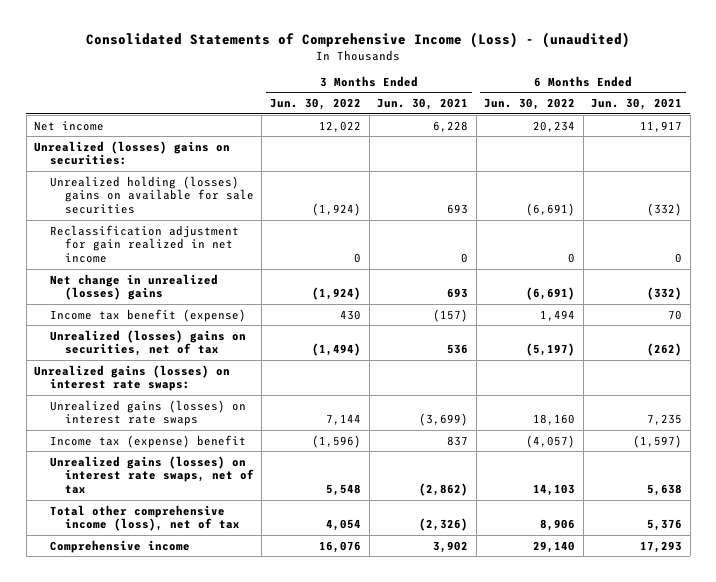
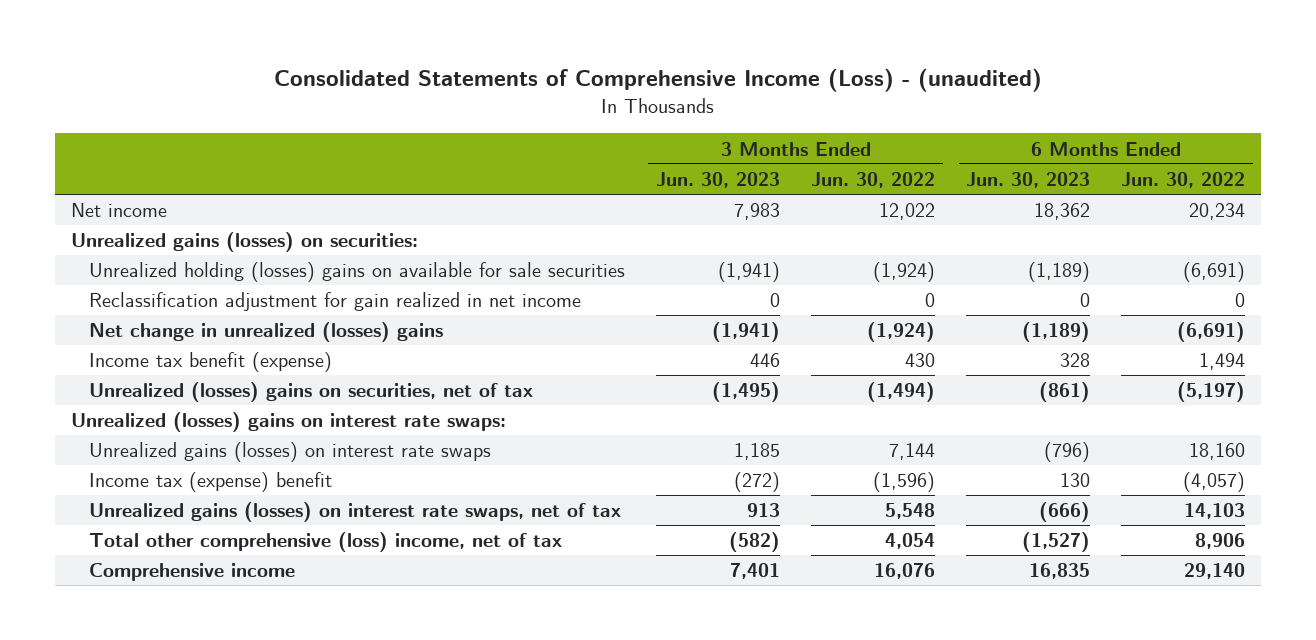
[377,98,469,111] Jun. 30, 2021 -> none
[591,98,683,111] Jun. 30, 2021 -> none
none -> [656,172,781,189] Jun. 30, 2023
none -> [966,172,1091,189] Jun. 30, 2023
[34,140,231,166] Unrealized (losses) gains on securities: -> [70,232,418,253] Unrealized gains (losses) on securities:
[34,364,231,392] Unrealized gains (losses) on interest rate swaps: -> [70,412,506,433] Unrealized (losses) gains on interest rate swaps:
[49,504,240,532] Total other comprehensive income (loss), net of tax -> [89,532,563,553] Total other comprehensive (loss) income, net of tax

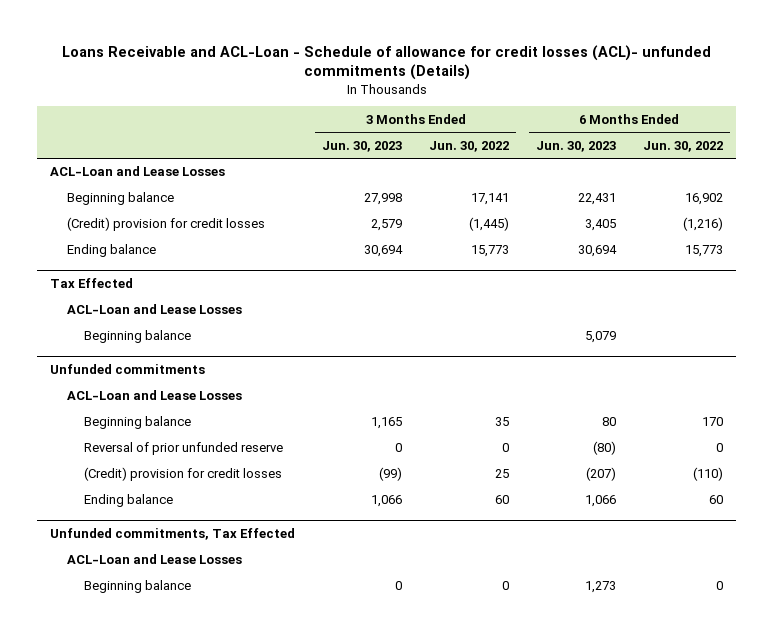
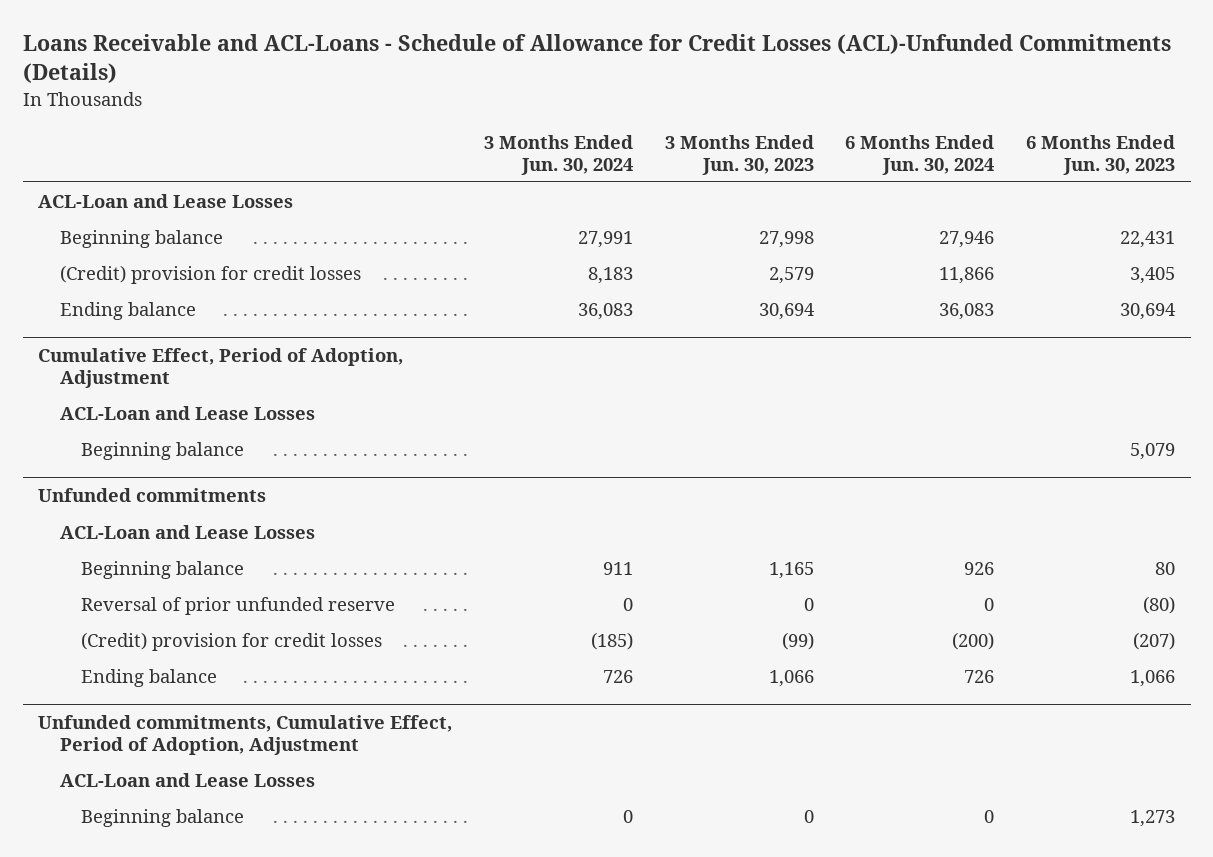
[61,44,711,81] Loans Receivable and ACL-Loan - Schedule of allowance for credit losses (ACL)- unfunded commitments (Details) -> [22,34,1171,84] Loans Receivable and ACL-Loans - Schedule of Allowance for Credit Losses (ACL)-Unfunded Commitments (Details)
[429,140,510,152] Jun. 30, 2022 -> none
[642,140,723,152] Jun. 30, 2022 -> none
none -> [484,134,634,175] 3 Months Ended Jun. 30, 2024
none -> [845,134,995,175] 6 Months Ended Jun. 30, 2024
[50,278,134,289] Tax Effected -> [38,348,404,389] Cumulative Effect, Period of Adoption, Adjustment
[50,528,296,541] Unfunded commitments, Tax Effected -> none
none -> [38,715,453,756] Unfunded commitments, Cumulative Effect, Period of Adoption, Adjustment

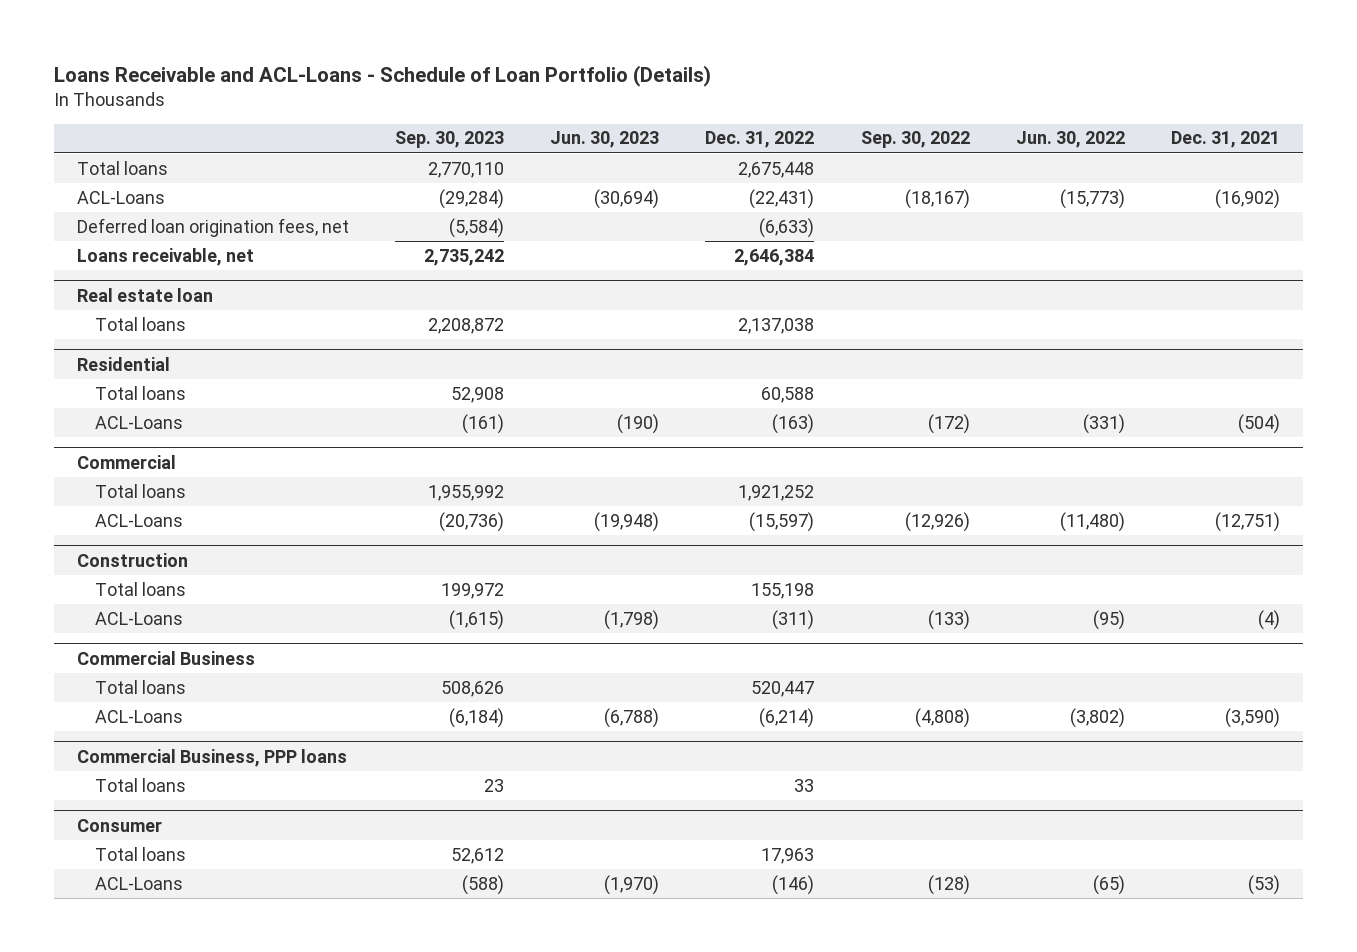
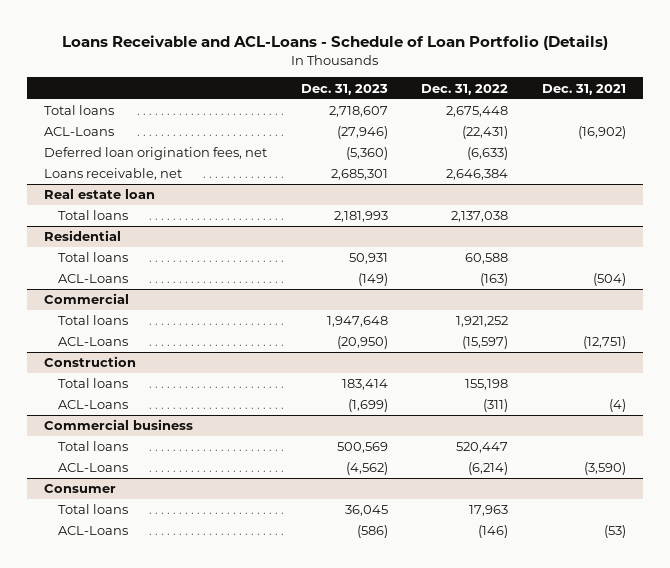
[395,131,505,149] Sep. 30, 2023 -> none
[550,131,660,149] Jun. 30, 2023 -> none
[860,131,970,149] Sep. 30, 2022 -> none
[1015,131,1125,149] Jun. 30, 2022 -> none
none -> [300,83,388,95] Dec. 31, 2023
[76,650,255,665] Commercial Business -> [44,419,194,431] Commercial business
[76,748,347,767] Commercial Business, PPP loans -> none
[94,777,186,792] Total loans -> none

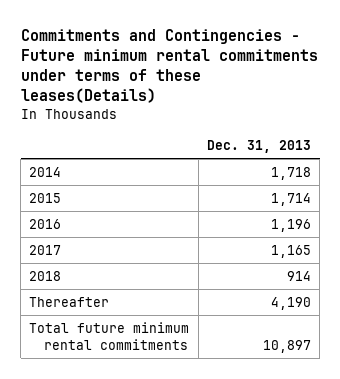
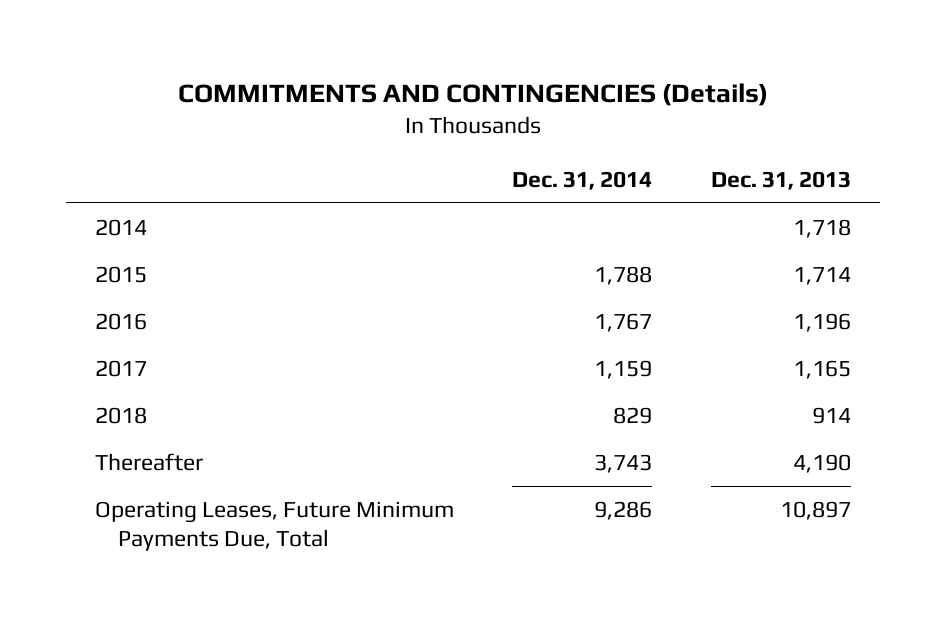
[20,28,318,104] Commitments and Contingencies - Future minimum rental commitments under terms of these leases(Details) -> [177,82,768,106] COMMITMENTS AND CONTINGENCIES (Details)
none -> [512,170,653,190] Dec. 31, 2014
[29,321,190,350] Total future minimum rental commitments -> [94,500,454,552] Operating Leases, Future Minimum Payments Due, Total

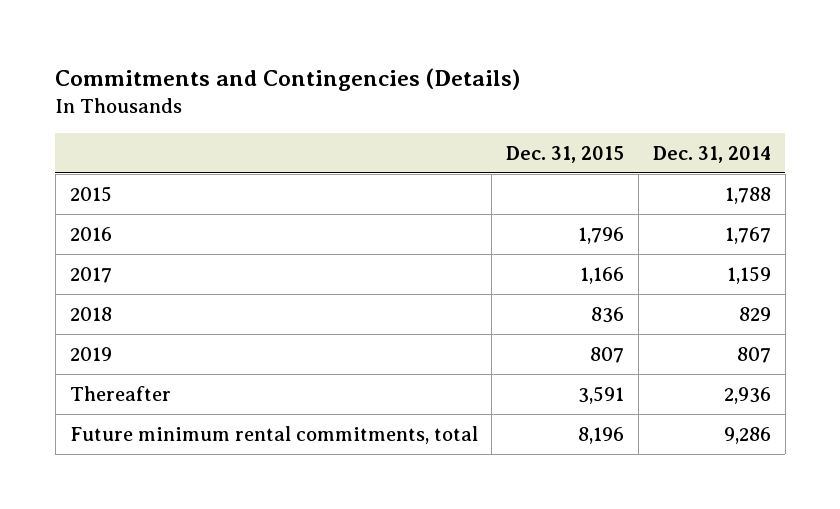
[177,82,768,106] COMMITMENTS AND CONTINGENCIES (Details) -> [55,68,521,92] Commitments and Contingencies (Details)
[710,170,851,190] Dec. 31, 2013 -> none
none -> [506,145,625,163] Dec. 31, 2015
[94,218,147,236] 2014 -> none
none -> [69,346,112,361] 2019
[594,453,653,473] 3,743 -> [723,386,771,404] 2,936
[94,500,454,552] Operating Leases, Future Minimum Payments Due, Total -> [69,425,478,444] Future minimum rental commitments, total

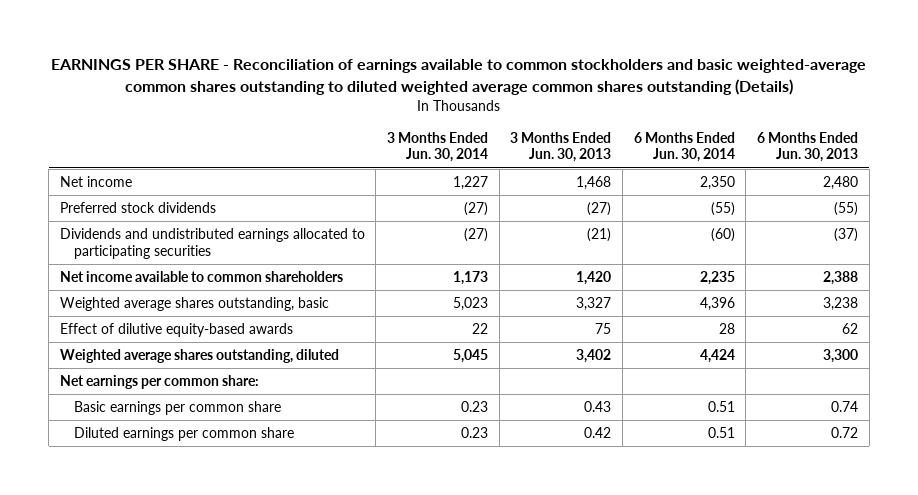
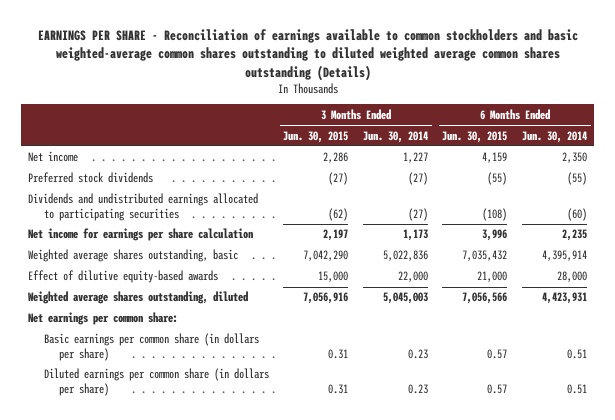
[510,132,612,163] 3 Months Ended Jun. 30, 2013 -> none
[757,132,859,163] 6 Months Ended Jun. 30, 2013 -> none
none -> [283,130,349,143] Jun. 30, 2015
none -> [442,130,508,143] Jun. 30, 2015
[59,271,343,283] Net income available to common shareholders -> [28,228,254,242] Net income for earnings per share calculation
[453,297,489,312] 5,023 -> [382,250,428,262] 5,022,836
[699,297,735,312] 4,396 -> [541,250,587,262] 4,395,914
[472,323,489,335] 22 -> [397,271,428,283] 22,000
[718,323,735,335] 28 -> [556,271,587,283] 28,000
[453,349,489,364] 5,045 -> [382,292,428,305] 5,045,003
[699,349,735,364] 4,424 -> [541,292,587,305] 4,423,931
[74,401,282,416] Basic earnings per common share -> [43,333,259,362] Basic earnings per common share (in dollars per share)
[74,427,295,442] Diluted earnings per common share -> [43,368,269,397] Diluted earnings per common share (in dollars per share)

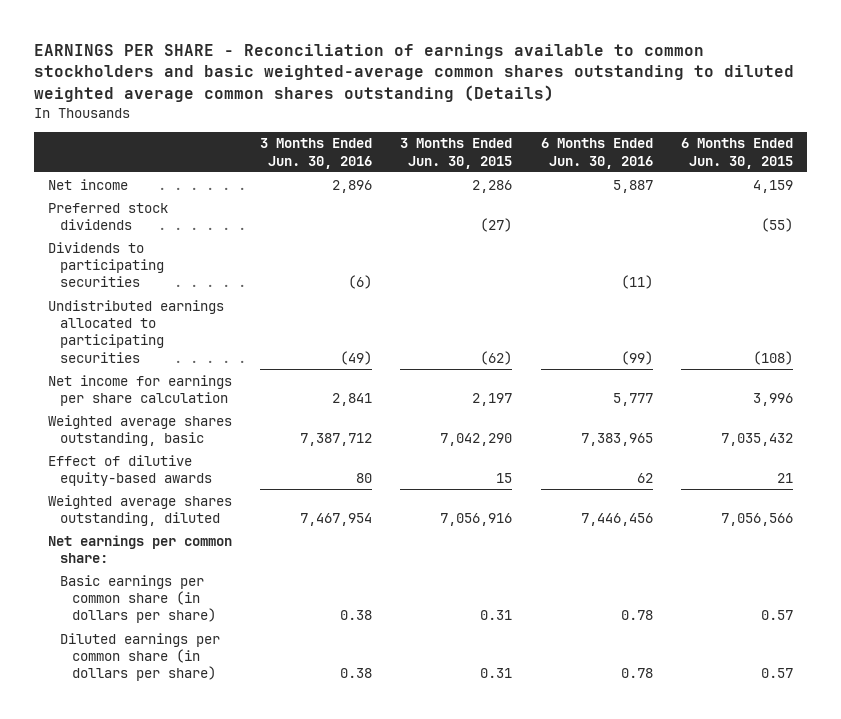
[362,130,428,143] Jun. 30, 2014 -> none
[521,130,587,143] Jun. 30, 2014 -> none
none -> [260,138,373,169] 3 Months Ended Jun. 30, 2016
none -> [540,138,653,169] 6 Months Ended Jun. 30, 2016
none -> [48,241,165,288] Dividends to participating securities
[28,193,259,222] Dividends and undistributed earnings allocated to participating securities -> [48,299,225,363] Undistributed earnings allocated to participating securities
[318,271,349,283] 15,000 -> [496,472,513,483] 15
[477,271,508,283] 21,000 -> [776,472,793,483] 21

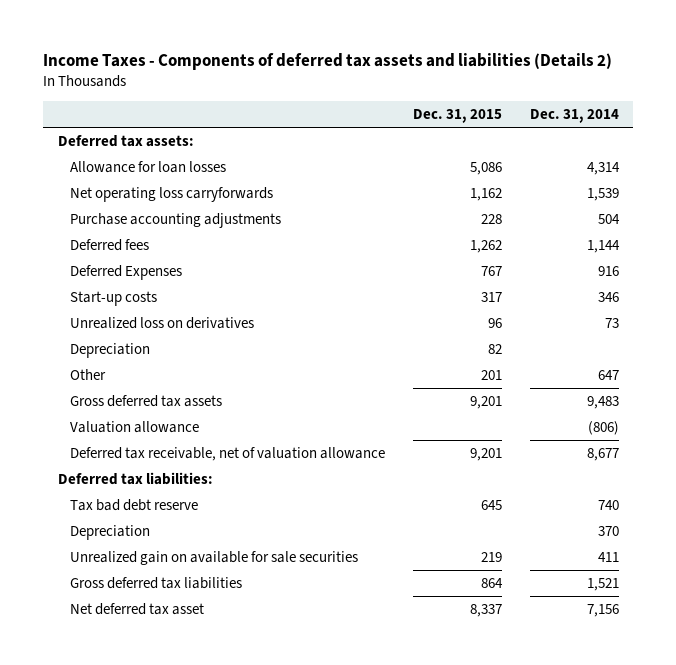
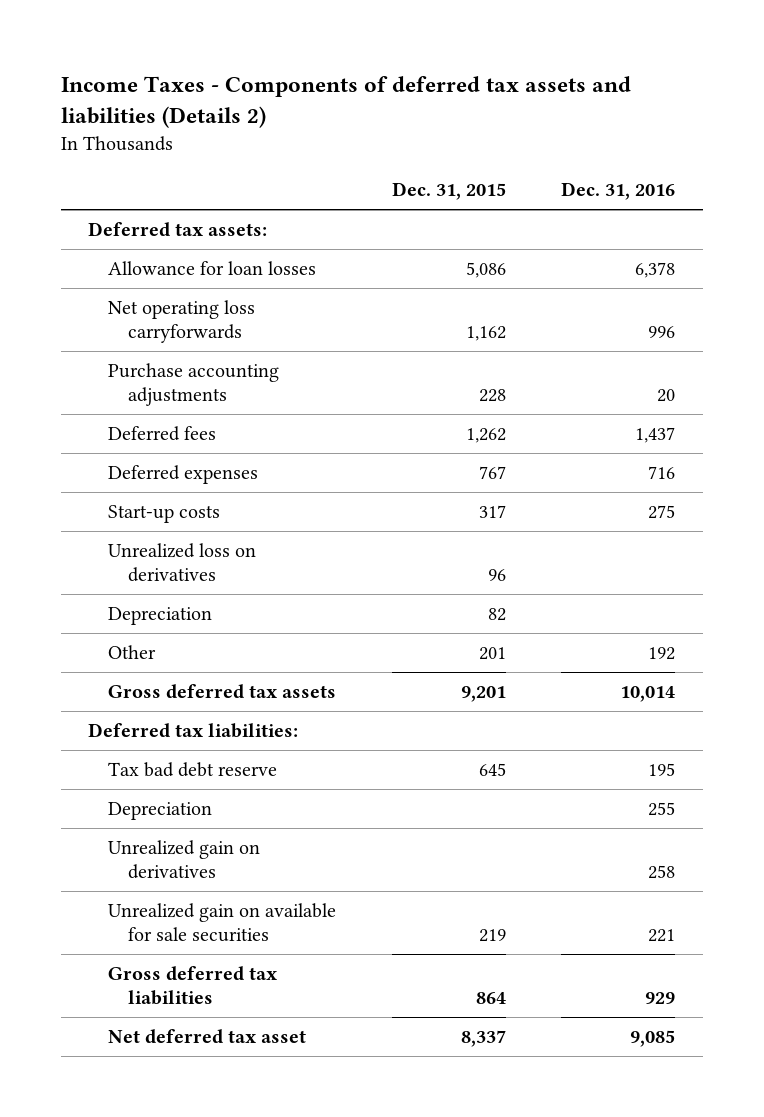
[529,109,619,124] Dec. 31, 2014 -> none
none -> [561,182,676,201] Dec. 31, 2016
[69,265,182,281] Deferred Expenses -> [108,465,259,485] Deferred expenses
[69,421,199,434] Valuation allowance -> none
[69,447,385,462] Deferred tax receivable, net of valuation allowance -> none
none -> [108,840,261,880] Unrealized gain on derivatives

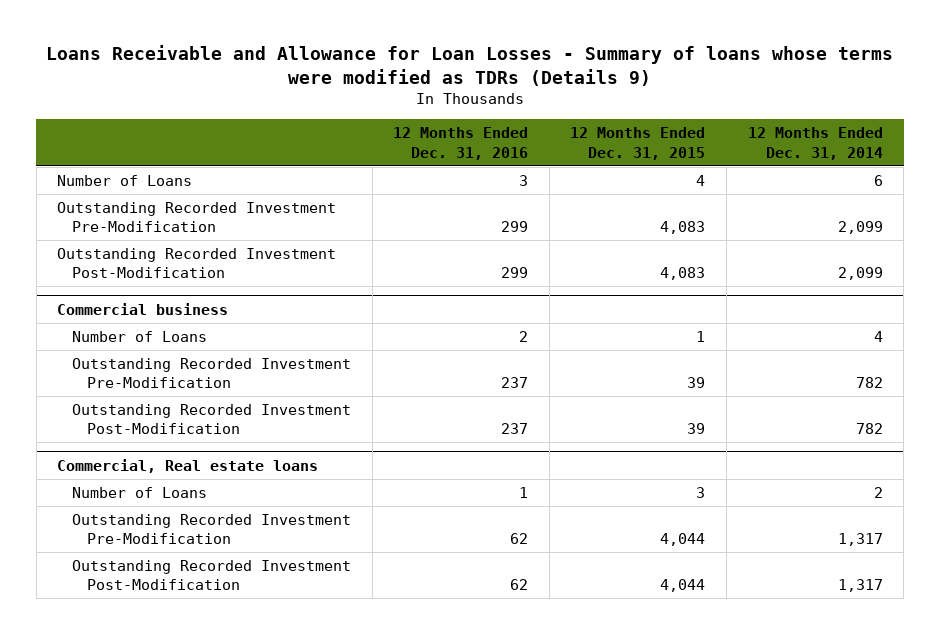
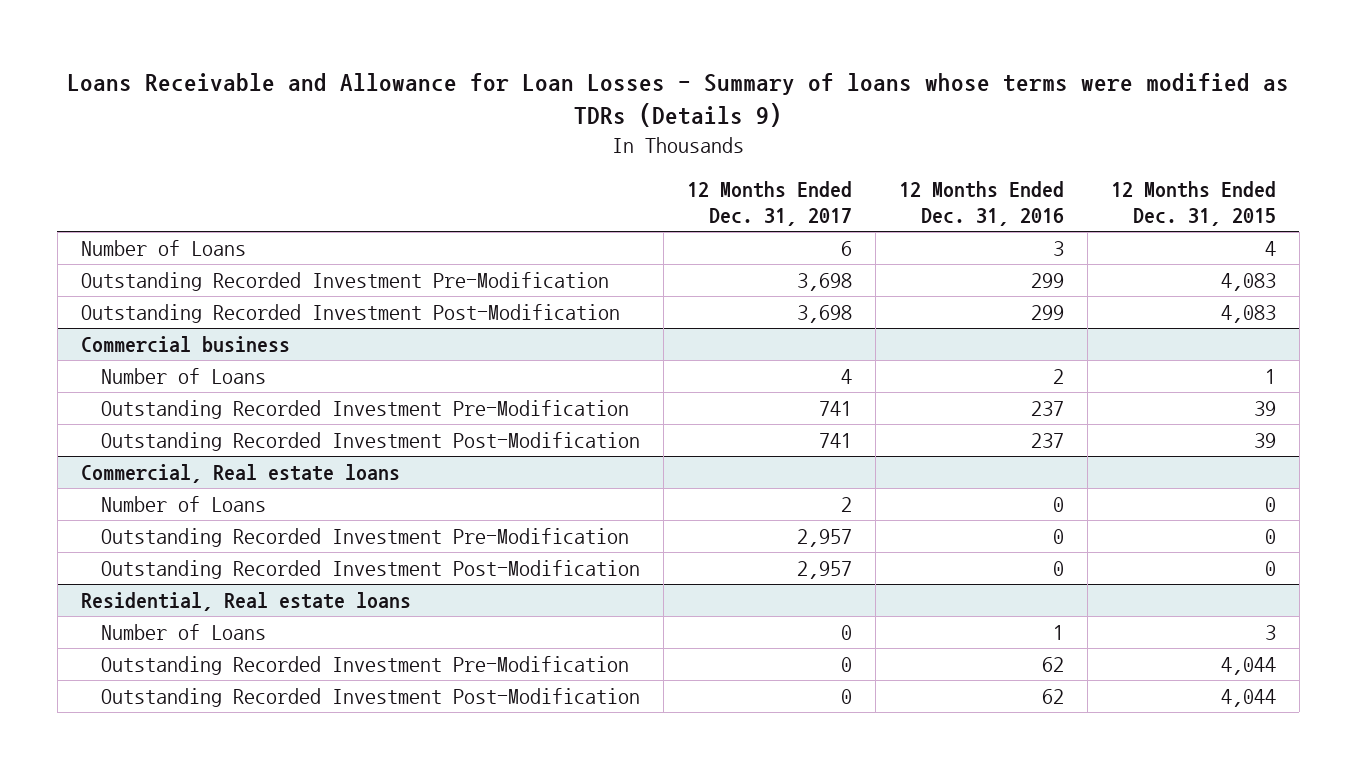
[747,127,883,160] 12 Months Ended Dec. 31, 2014 -> none
none -> [687,181,853,227] 12 Months Ended Dec. 31, 2017
none -> [101,495,267,512] Number of Loans
none -> [101,527,630,547] Outstanding Recorded Investment Pre-Modification
none -> [101,559,641,579] Outstanding Recorded Investment Post-Modification
none -> [80,591,411,611] Residential, Real estate loans

